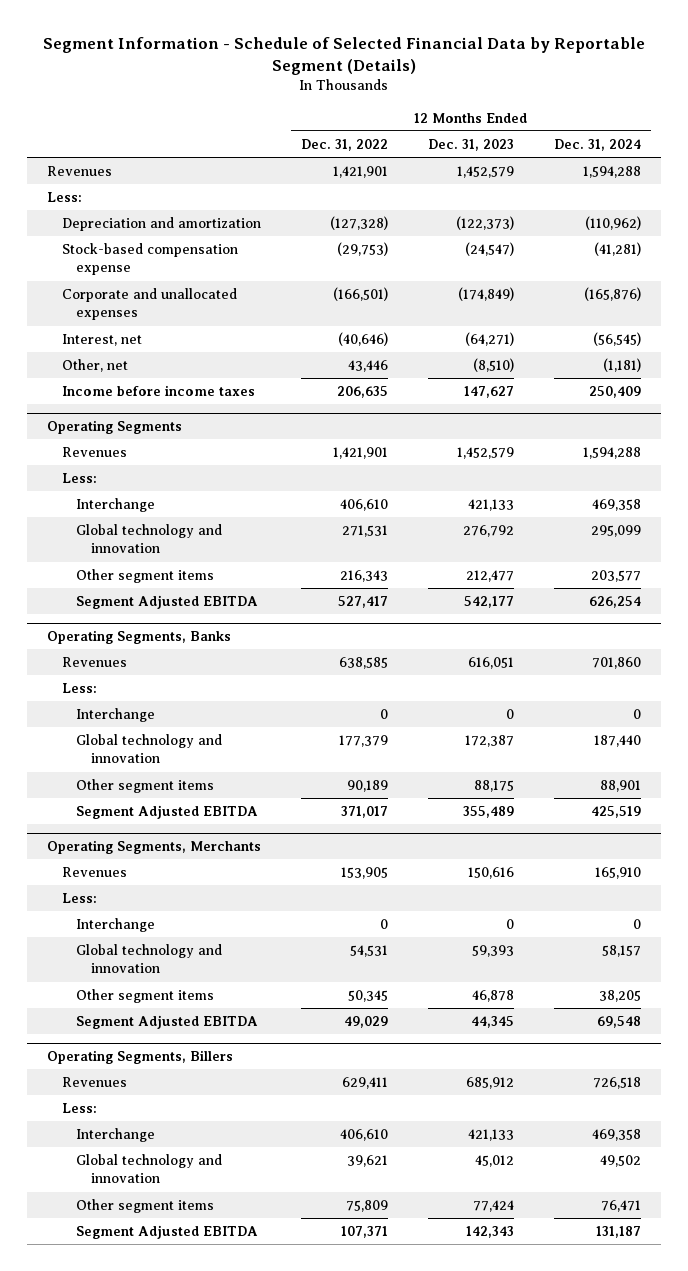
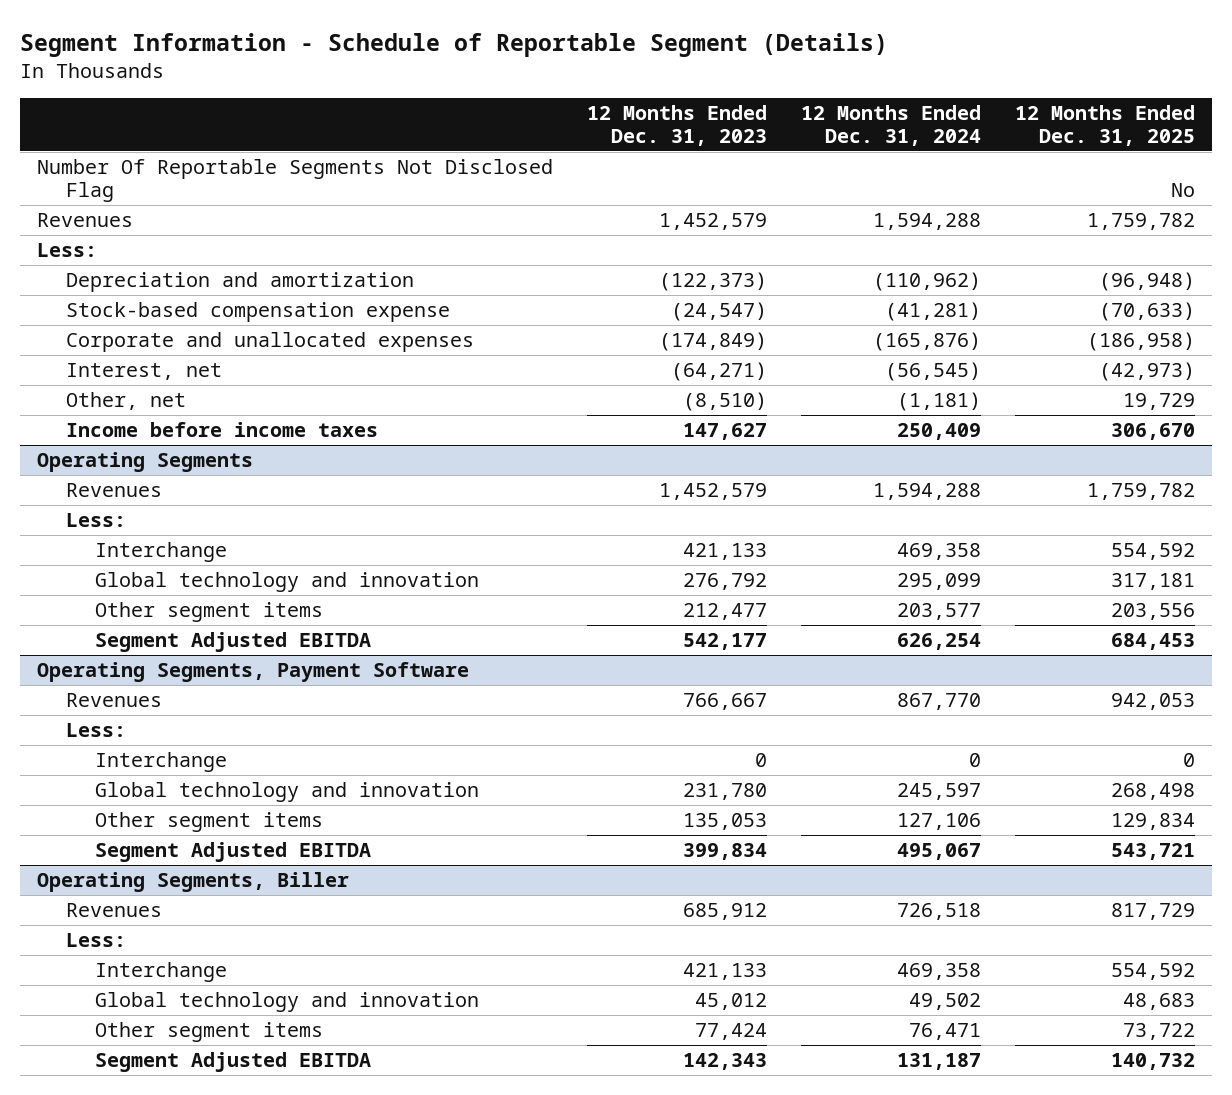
[43,37,646,76] Segment Information - Schedule of Selected Financial Data by Reportable Segment (Details) -> [20,33,889,58] Segment Information - Schedule of Reportable Segment (Details)
[301,138,389,151] Dec. 31, 2022 -> none
none -> [1015,105,1196,147] 12 Months Ended Dec. 31, 2025
none -> [37,159,554,203] Number Of Reportable Segments Not Disclosed Flag
[47,630,232,645] Operating Segments, Banks -> none
[61,683,97,694] Less: -> none
[76,708,156,723] Interchange -> none
[76,734,223,764] Global technology and innovation -> none
[76,779,215,794] Other segment items -> none
[76,805,259,820] Segment Adjusted EBITDA -> none
[47,840,262,855] Operating Segments, Merchants -> none
[61,867,127,878] Revenues -> none
none -> [37,662,470,683] Operating Segments, Payment Software
[468,657,515,670] 616,051 -> [683,693,768,711] 766,667
[592,657,642,670] 701,860 -> [897,693,982,711] 867,770
[472,945,515,958] 59,393 -> [683,783,768,801] 231,780
[602,945,642,958] 58,157 -> [897,783,982,801] 245,597
[472,990,515,1003] 46,878 -> [683,813,768,831] 135,053
[599,990,642,1003] 38,205 -> [897,813,982,831] 127,106
[471,1016,515,1029] 44,345 -> [683,843,768,861] 399,834
[597,1016,642,1029] 69,548 -> [897,843,982,861] 495,067
[47,1050,234,1065] Operating Segments, Billers -> [37,872,350,893] Operating Segments, Biller

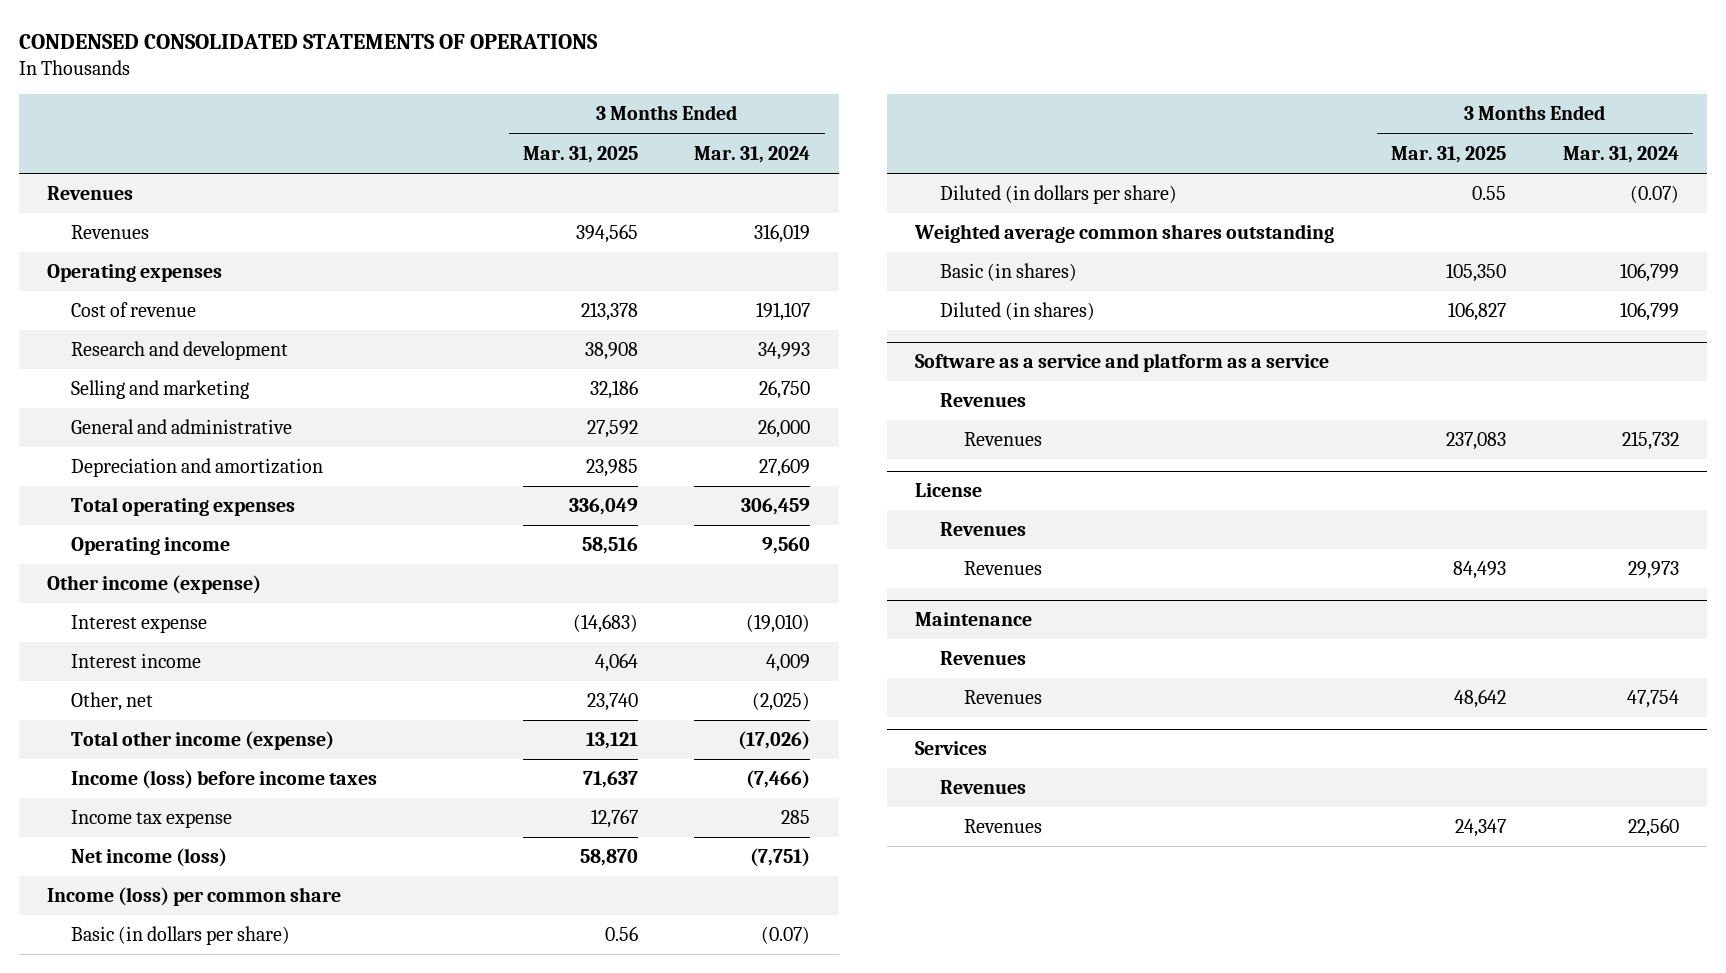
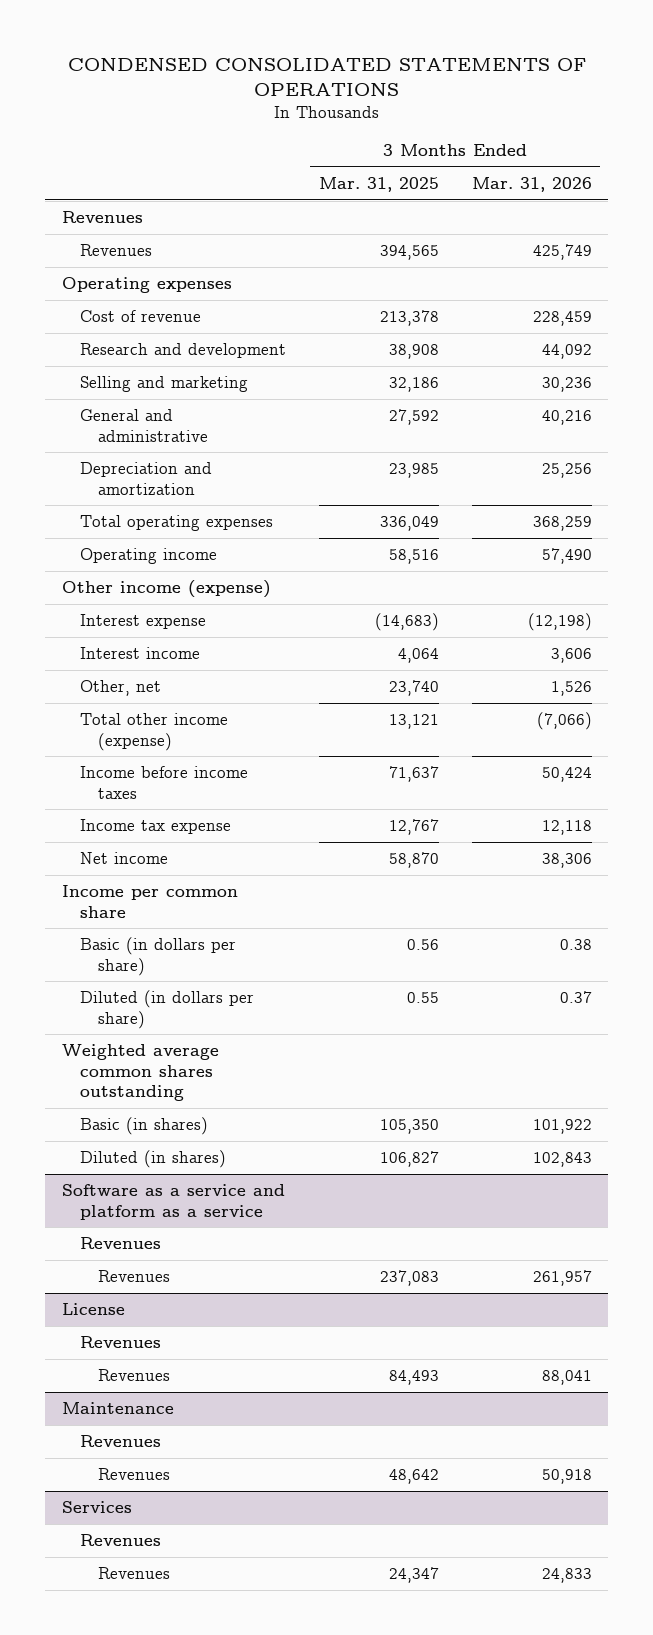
[694,145,811,163] Mar. 31, 2024 -> none
none -> [471,177,592,193] Mar. 31, 2026
[71,770,378,790] Income (loss) before income taxes -> [79,766,248,799] Income before income taxes
[71,848,228,868] Net income (loss) -> [79,852,168,865] Net income
[47,887,342,907] Income (loss) per common share -> [61,885,238,918] Income per common share

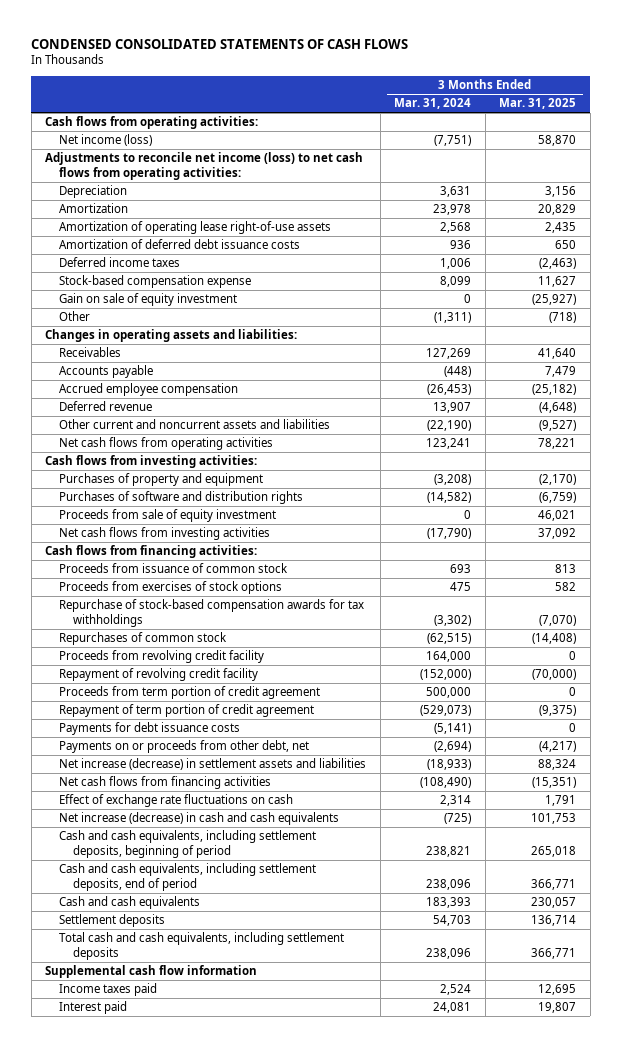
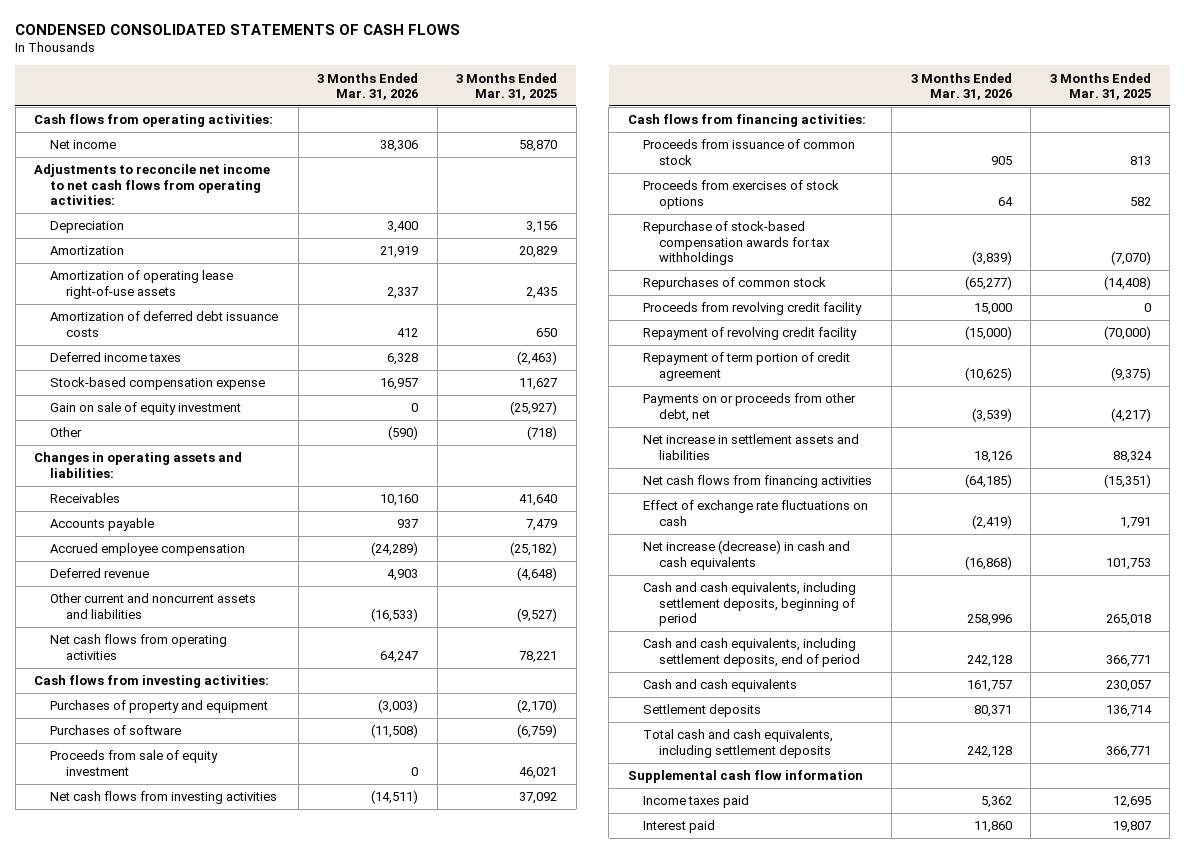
[394,98,472,110] Mar. 31, 2024 -> none
none -> [317,72,419,100] 3 Months Ended Mar. 31, 2026
[59,134,153,147] Net income (loss) -> [50,140,117,150] Net income
[45,152,364,180] Adjustments to reconcile net income (loss) to net cash flows from operating activities: -> [34,164,271,205] Adjustments to reconcile net income to net cash flows from operating activities:
[59,491,304,505] Purchases of software and distribution rights -> [50,725,182,736] Purchases of software
[59,686,321,700] Proceeds from term portion of credit agreement -> none
[59,722,241,736] Payments for debt issuance costs -> none
[59,758,367,771] Net increase (decrease) in settlement assets and liabilities -> [643,434,860,460] Net increase in settlement assets and liabilities

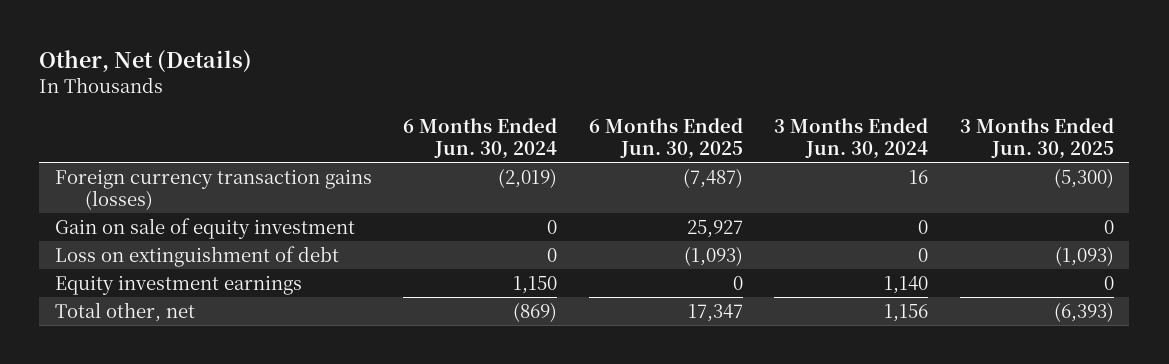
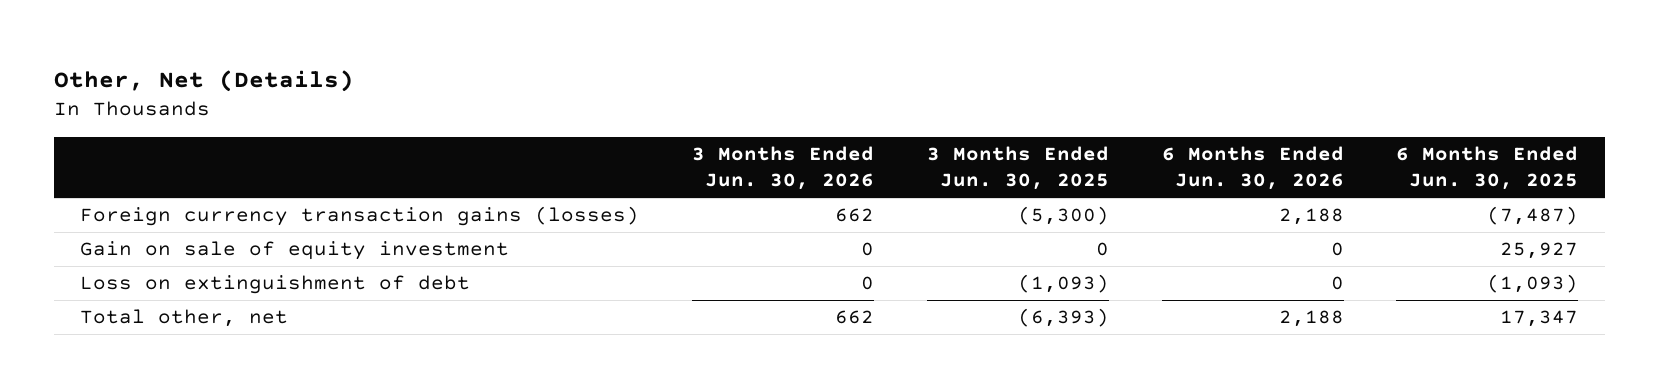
[403,117,558,159] 6 Months Ended Jun. 30, 2024 -> none
[774,117,929,159] 3 Months Ended Jun. 30, 2024 -> none
none -> [692,145,875,191] 3 Months Ended Jun. 30, 2026
none -> [1161,145,1344,191] 6 Months Ended Jun. 30, 2026
[55,274,303,295] Equity investment earnings -> none

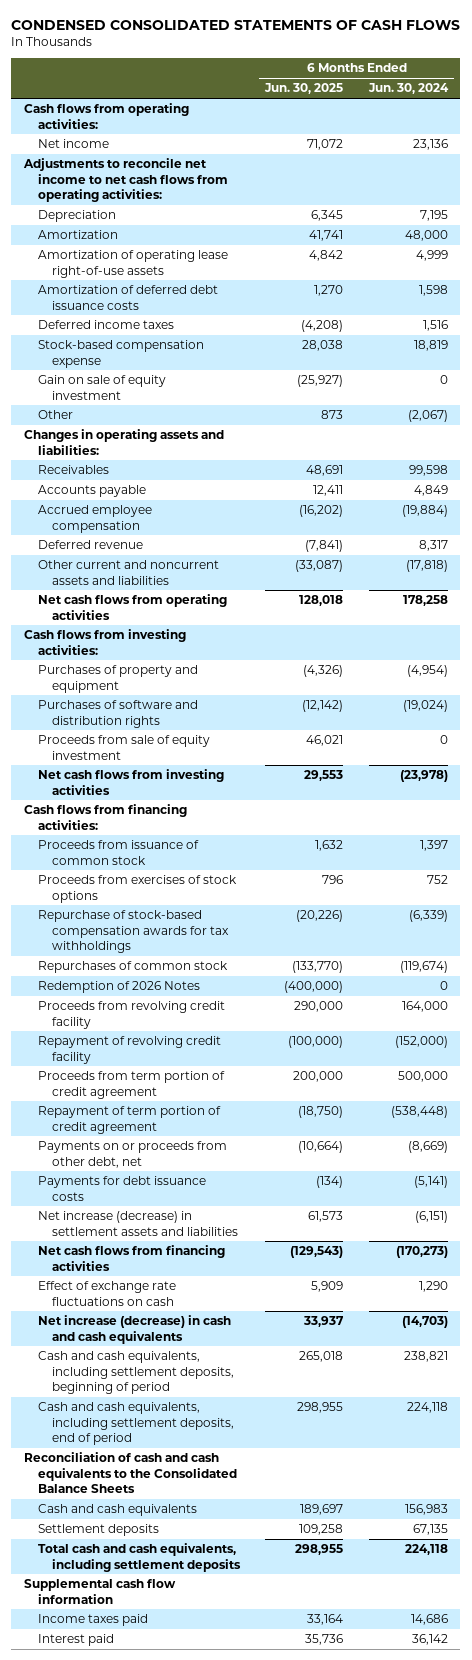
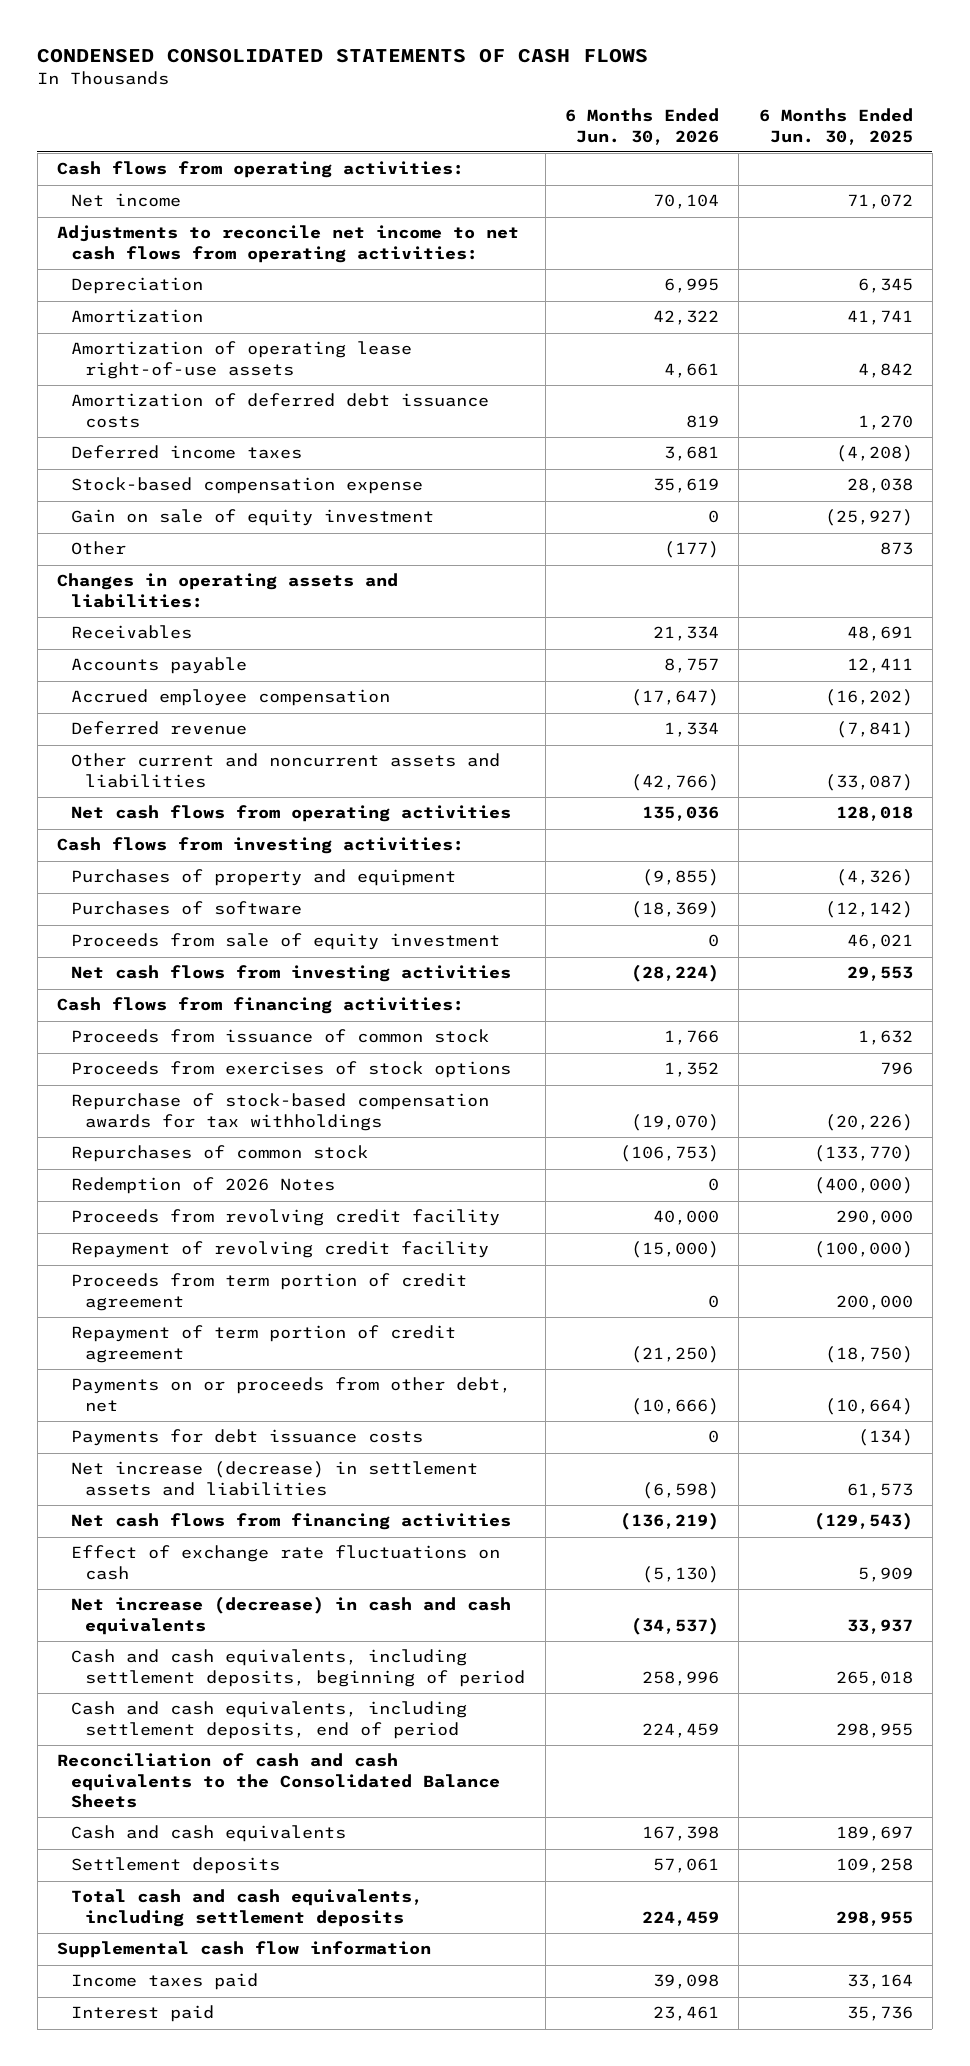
[367,83,449,95] Jun. 30, 2024 -> none
none -> [564,108,719,145] 6 Months Ended Jun. 30, 2026
[37,700,198,728] Purchases of software and distribution rights -> [71,901,303,916] Purchases of software

